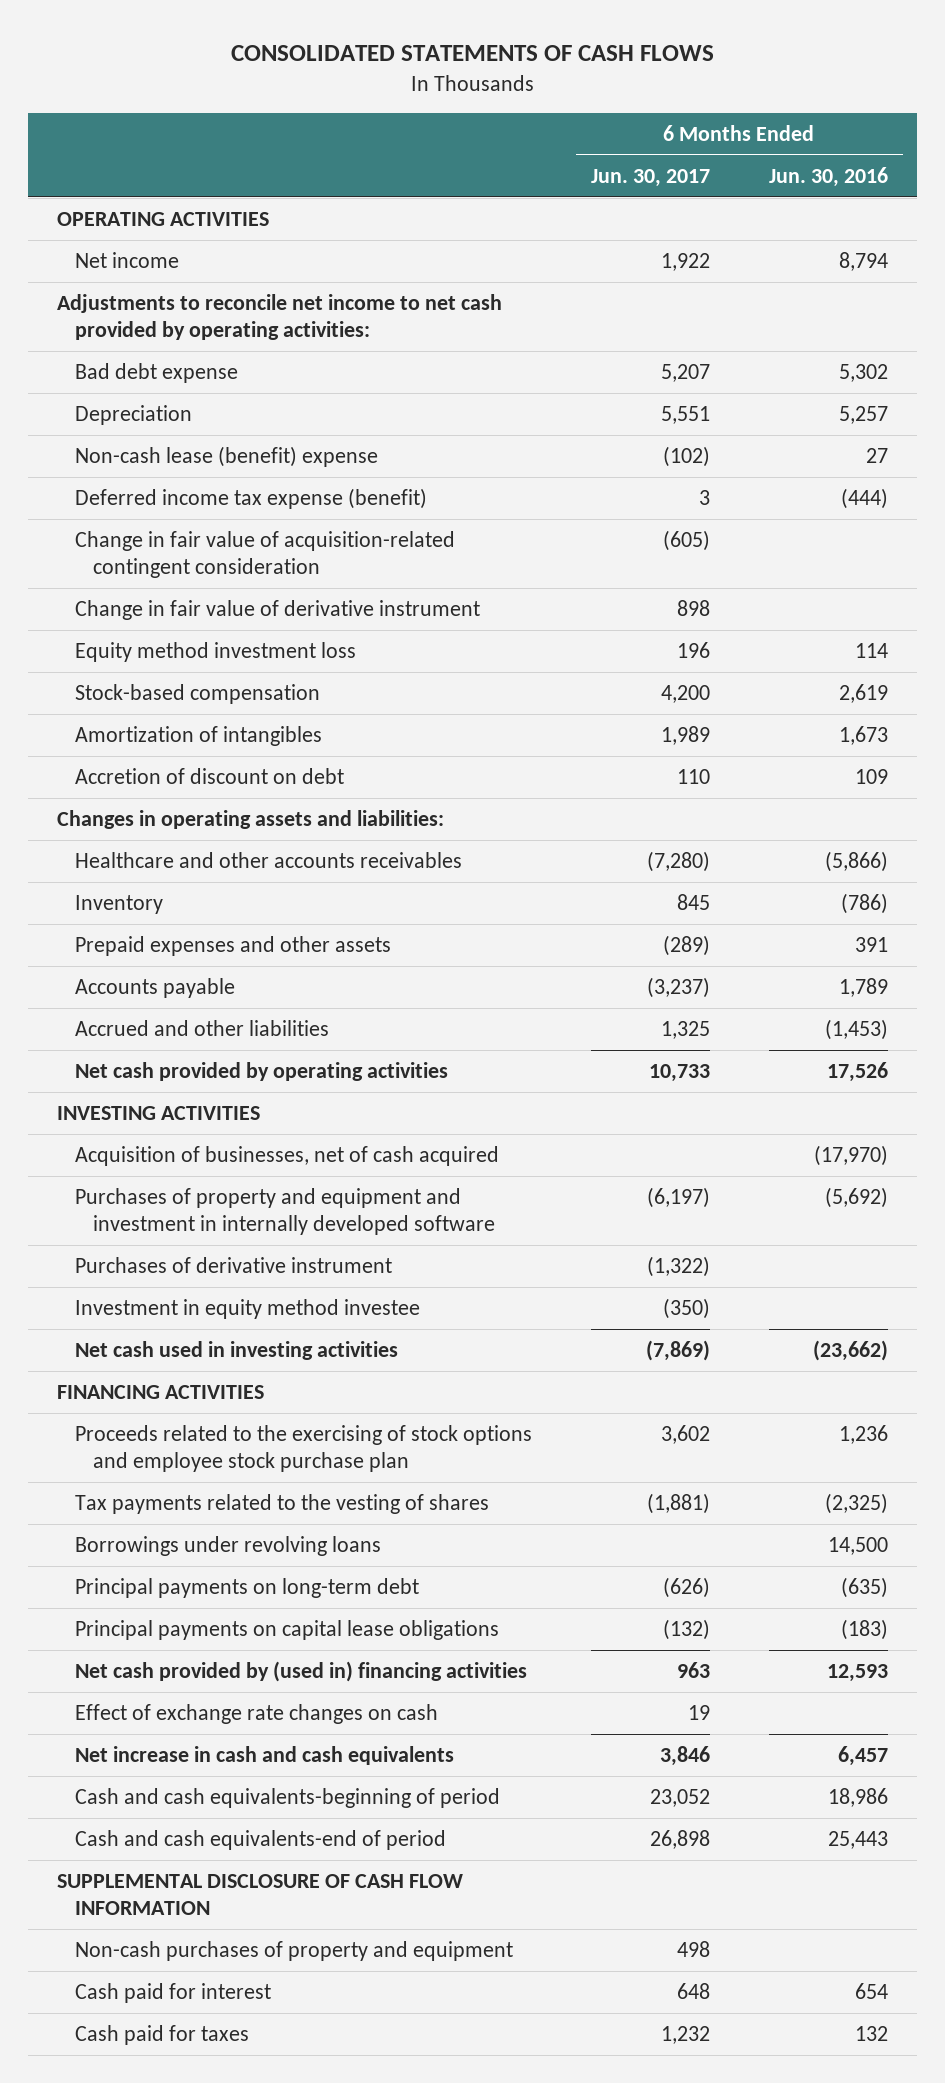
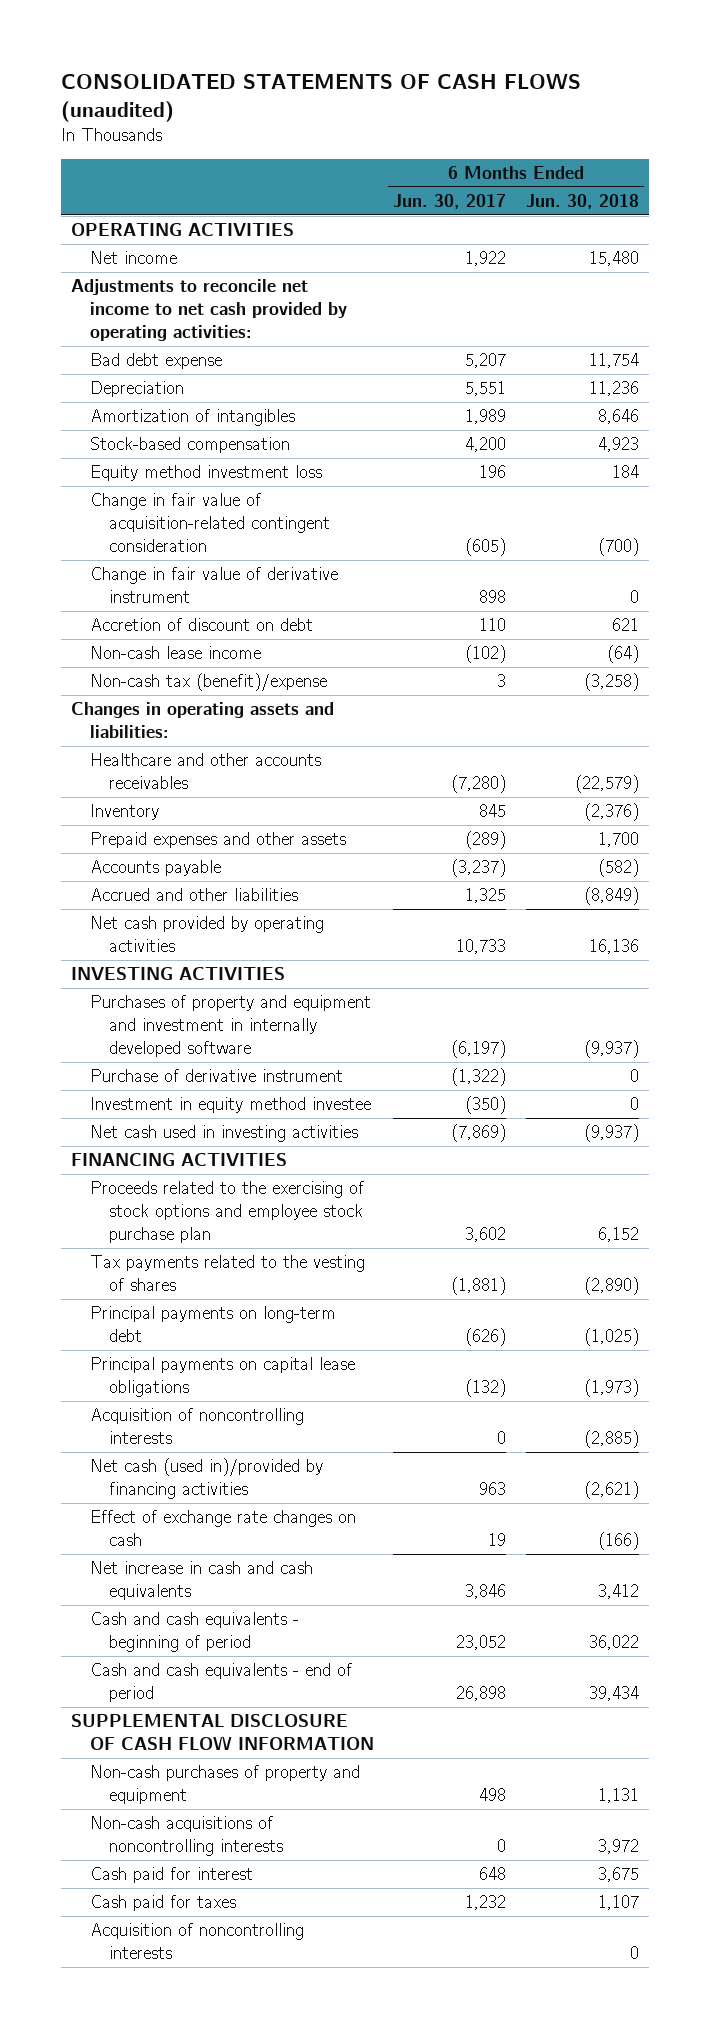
[230,45,714,62] CONSOLIDATED STATEMENTS OF CASH FLOWS -> [60,73,581,122] CONSOLIDATED STATEMENTS OF CASH FLOWS (unaudited)
[768,166,888,187] Jun. 30, 2016 -> none
none -> [526,193,640,209] Jun. 30, 2018
[74,446,378,468] Non-cash lease (benefit) expense -> none
[74,488,427,510] Deferred income tax expense (benefit) -> none
[74,726,322,747] Amortization of intangibles -> [89,409,295,427] Amortization of intangibles
[74,684,320,705] Stock-based compensation -> [89,437,290,454] Stock-based compensation
[74,642,356,663] Equity method investment loss -> [89,465,322,482] Equity method investment loss
none -> [89,646,261,660] Non-cash lease income
none -> [89,673,327,692] Non-cash tax (benefit)/expense
[74,1146,499,1167] Acquisition of businesses, net of cash acquired -> none
[74,1257,392,1274] Purchases of derivative instrument -> [89,1069,343,1083] Purchase of derivative instrument
[74,1536,381,1557] Borrowings under revolving loans -> none
none -> [89,1408,304,1445] Acquisition of noncontrolling interests
[74,1661,527,1683] Net cash provided by (used in) financing activities -> [89,1458,323,1500] Net cash (used in)/provided by financing activities
[74,1788,500,1809] Cash and cash equivalents-beginning of period -> [89,1612,299,1653] Cash and cash equivalents - beginning of period
[74,1830,446,1851] Cash and cash equivalents-end of period -> [89,1663,352,1703] Cash and cash equivalents - end of period
none -> [89,1816,283,1857] Non-cash acquisitions of noncontrolling interests
none -> [89,1923,304,1960] Acquisition of noncontrolling interests

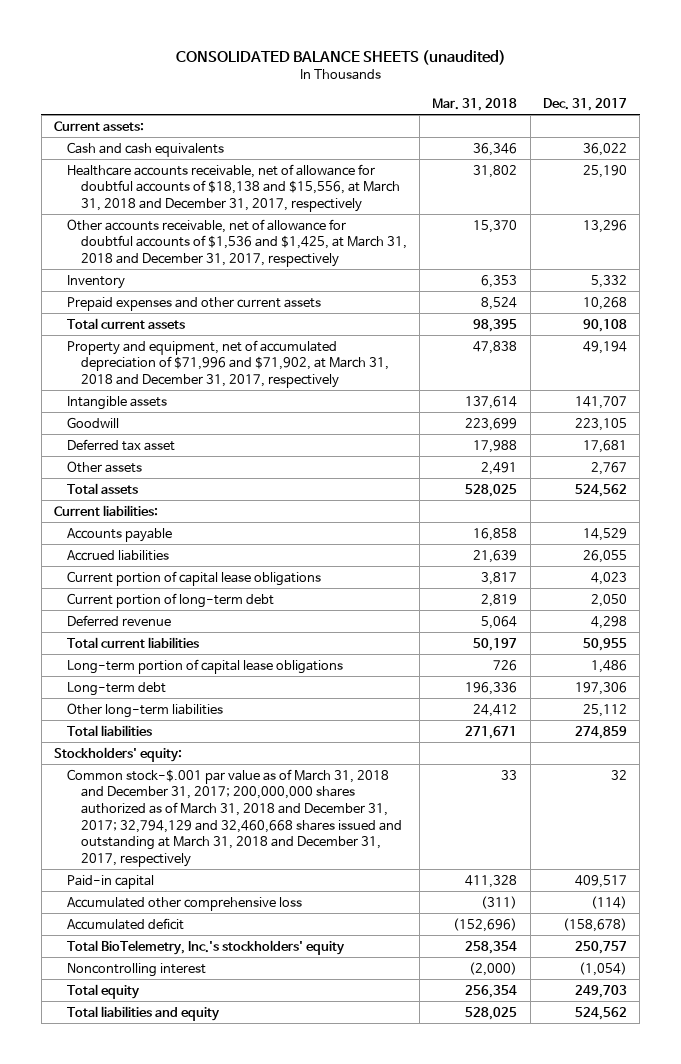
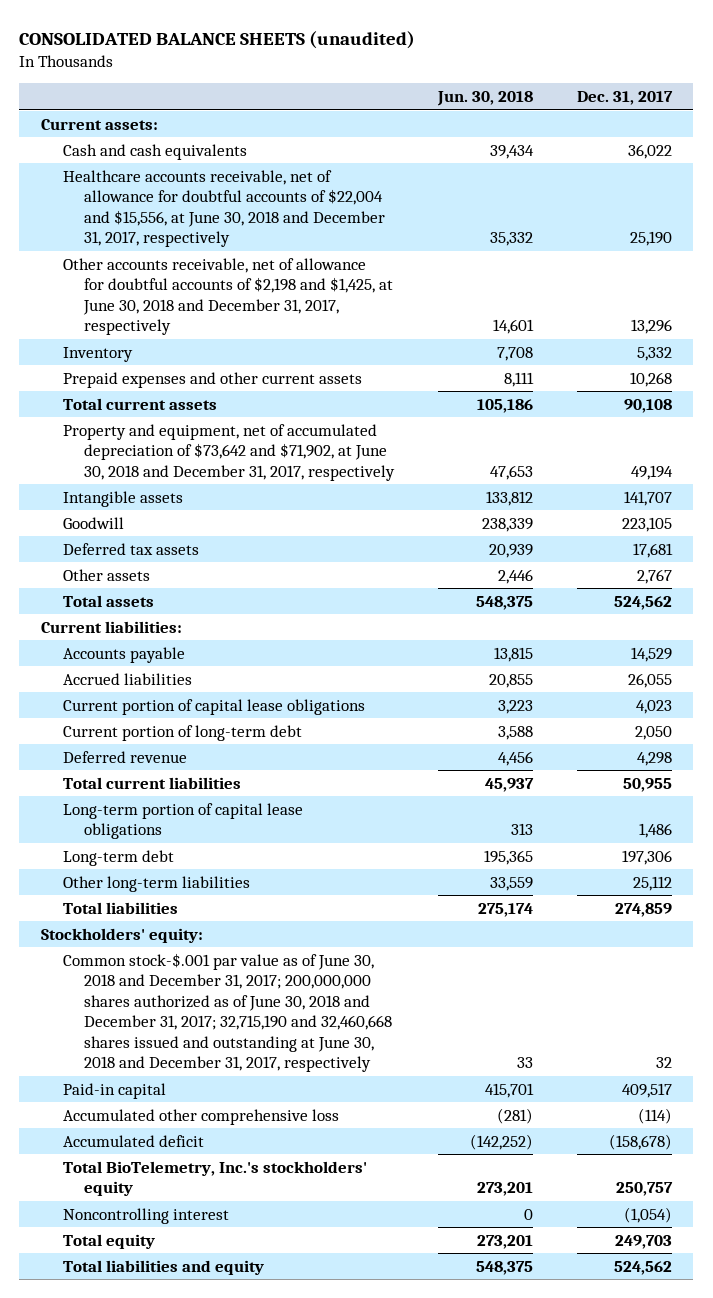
[432,97,518,111] Mar. 31, 2018 -> none
none -> [437,91,534,107] Jun. 30, 2018
[67,163,400,212] Healthcare accounts receivable, net of allowance for doubtful accounts of $18,138 and $15,556, at March 31, 2018 and December 31, 2017, respectively -> [62,169,386,248] Healthcare accounts receivable, net of allowance for doubtful accounts of $22,004 and $15,556, at June 30, 2018 and December 31, 2017, respectively
[67,218,407,267] Other accounts receivable, net of allowance for doubtful accounts of $1,536 and $1,425, at March 31, 2018 and December 31, 2017, respectively -> [62,257,394,336] Other accounts receivable, net of allowance for doubtful accounts of $2,198 and $1,425, at June 30, 2018 and December 31, 2017, respectively
[67,339,389,388] Property and equipment, net of accumulated depreciation of $71,996 and $71,902, at March 31, 2018 and December 31, 2017, respectively -> [62,423,396,481] Property and equipment, net of accumulated depreciation of $73,642 and $71,902, at June 30, 2018 and December 31, 2017, respectively
[67,438,176,451] Deferred tax asset -> [62,542,199,555] Deferred tax assets
[67,768,402,867] Common stock-$.001 par value as of March 31, 2018 and December 31, 2017; 200,000,000 shares authorized as of March 31, 2018 and December 31, 2017; 32,794,129 and 32,460,668 shares issued and outstanding at March 31, 2018 and December 31, 2017, respectively -> [62,952,393,1073] Common stock-$.001 par value as of June 30, 2018 and December 31, 2017; 200,000,000 shares authorized as of June 30, 2018 and December 31, 2017; 32,715,190 and 32,460,668 shares issued and outstanding at June 30, 2018 and December 31, 2017, respectively

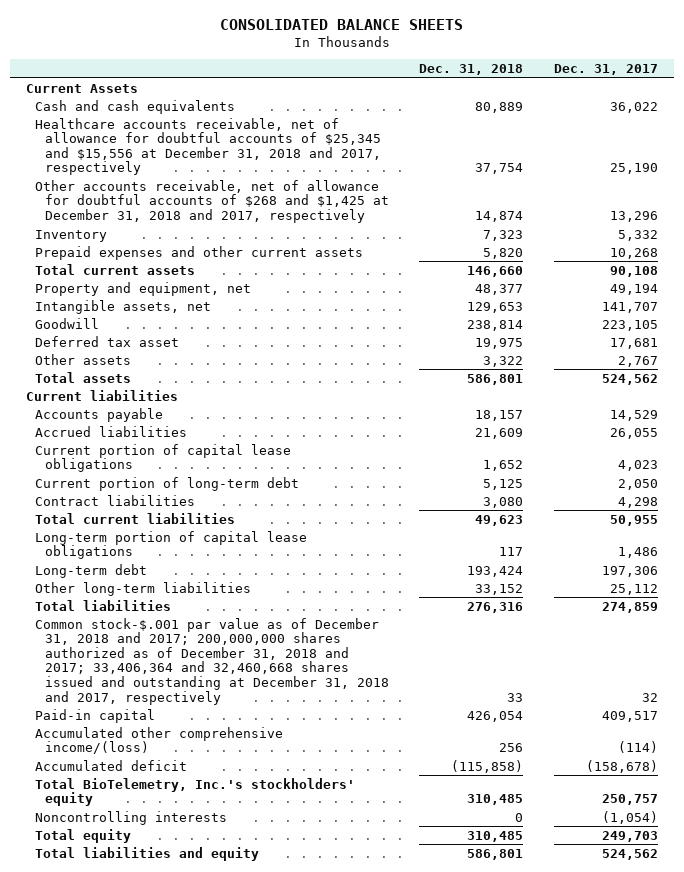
[19,30,416,49] CONSOLIDATED BALANCE SHEETS (unaudited) -> [219,18,463,30] CONSOLIDATED BALANCE SHEETS
[437,91,534,107] Jun. 30, 2018 -> none
none -> [419,64,524,76] Dec. 31, 2018
[40,118,158,130] Current assets: -> [25,83,138,93] Current Assets
[62,169,386,248] Healthcare accounts receivable, net of allowance for doubtful accounts of $22,004 and $15,556, at June 30, 2018 and December 31, 2017, respectively -> [35,117,381,176] Healthcare accounts receivable, net of allowance for doubtful accounts of $25,345 and $15,556 at December 31, 2018 and 2017, respectively
[62,257,394,336] Other accounts receivable, net of allowance for doubtful accounts of $2,198 and $1,425, at June 30, 2018 and December 31, 2017, respectively -> [35,179,389,223] Other accounts receivable, net of allowance for doubtful accounts of $268 and $1,425 at December 31, 2018 and 2017, respectively
[62,423,396,481] Property and equipment, net of accumulated depreciation of $73,642 and $71,902, at June 30, 2018 and December 31, 2017, respectively -> [35,281,252,296] Property and equipment, net
[62,490,183,507] Intangible assets -> [35,299,212,314] Intangible assets, net
[62,542,199,555] Deferred tax assets -> [35,335,180,347] Deferred tax asset
[40,620,182,633] Current liabilities: -> [25,389,178,401] Current liabilities
[62,750,187,763] Deferred revenue -> [35,494,196,506] Contract liabilities
[40,927,203,943] Stockholders' equity: -> none
[62,952,393,1073] Common stock-$.001 par value as of June 30, 2018 and December 31, 2017; 200,000,000 shares authorized as of June 30, 2018 and December 31, 2017; 32,715,190 and 32,460,668 shares issued and outstanding at June 30, 2018 and December 31, 2017, respectively -> [35,617,389,705] Common stock-$.001 par value as of December 31, 2018 and 2017; 200,000,000 shares authorized as of December 31, 2018 and 2017; 33,406,364 and 32,460,668 shares issued and outstanding at December 31, 2018 and 2017, respectively
[62,1108,339,1125] Accumulated other comprehensive loss -> [35,726,284,755] Accumulated other comprehensive income/(loss)
[62,1207,229,1224] Noncontrolling interest -> [35,810,228,825] Noncontrolling interests

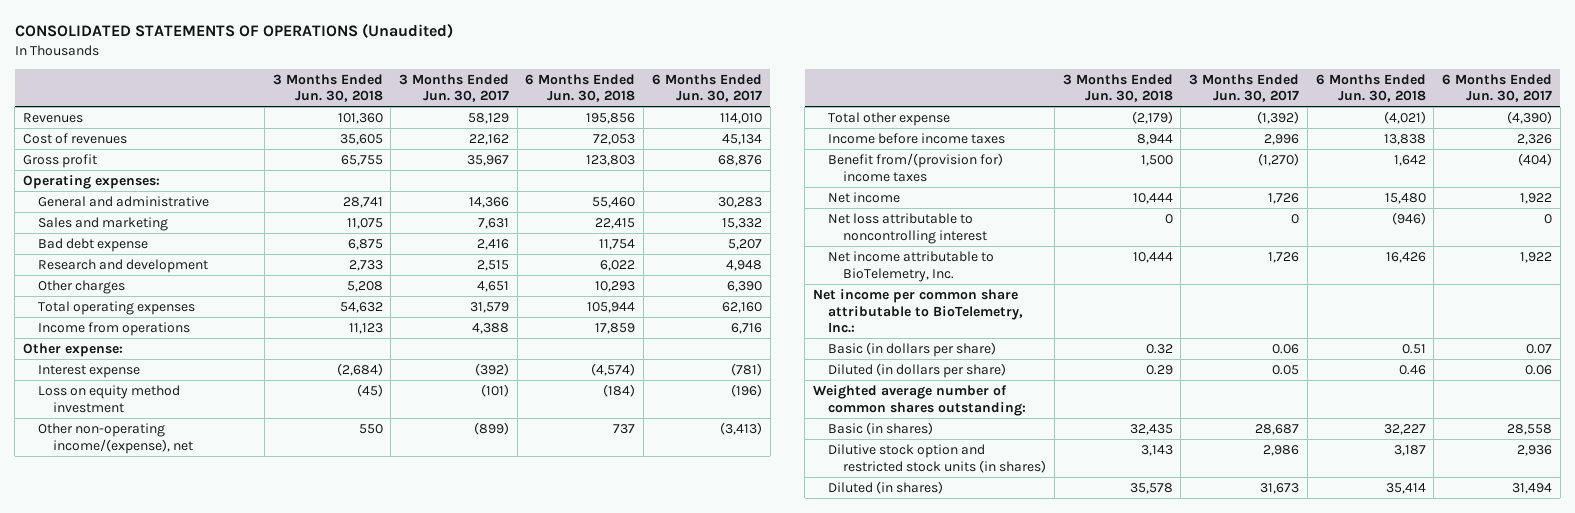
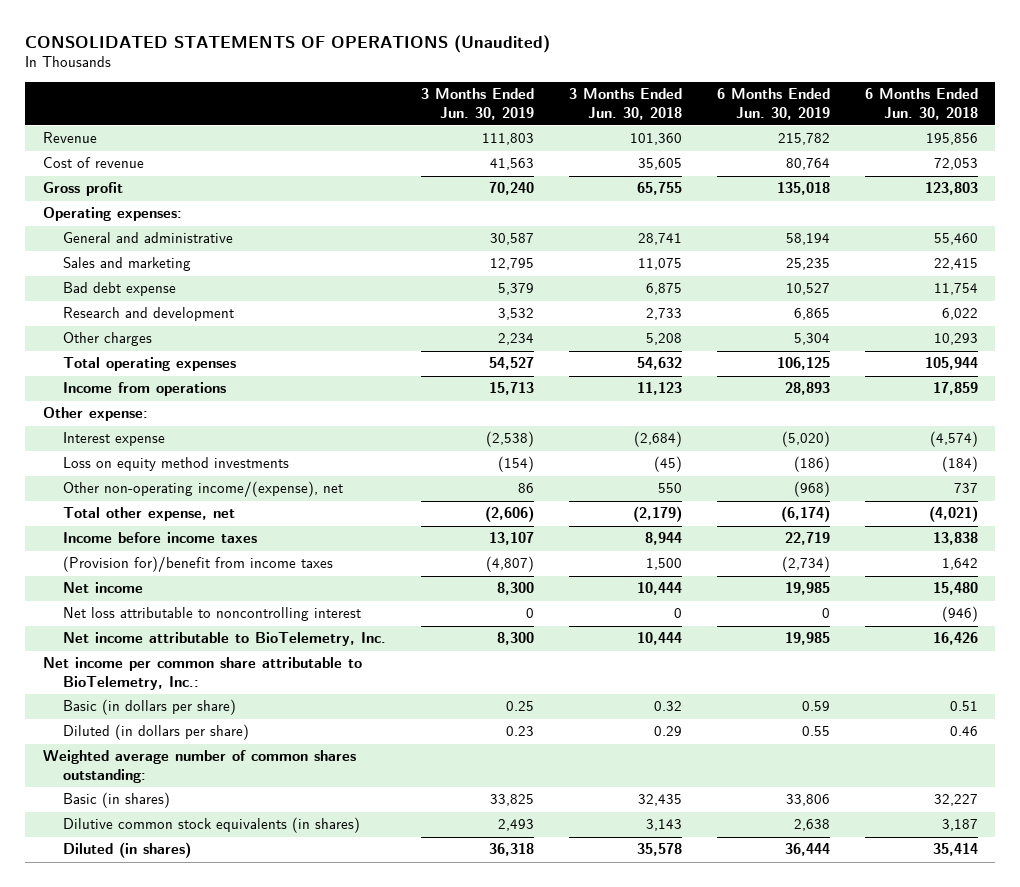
[399,73,510,103] 3 Months Ended Jun. 30, 2017 -> none
[651,73,762,103] 6 Months Ended Jun. 30, 2017 -> none
none -> [420,88,534,120] 3 Months Ended Jun. 30, 2019
none -> [716,88,830,120] 6 Months Ended Jun. 30, 2019
[22,112,83,123] Revenues -> [42,132,97,144] Revenue
[22,132,127,144] Cost of revenues -> [42,157,144,169] Cost of revenue
[37,384,180,413] Loss on equity method investment -> [62,457,289,472] Loss on equity method investments
[828,111,951,126] Total other expense -> [62,507,235,522] Total other expense, net
[828,152,1004,182] Benefit from/(provision for) income taxes -> [62,556,333,573] (Provision for)/benefit from income taxes
[828,443,1047,473] Dilutive stock option and restricted stock units (in shares) -> [62,817,360,834] Dilutive common stock equivalents (in shares)

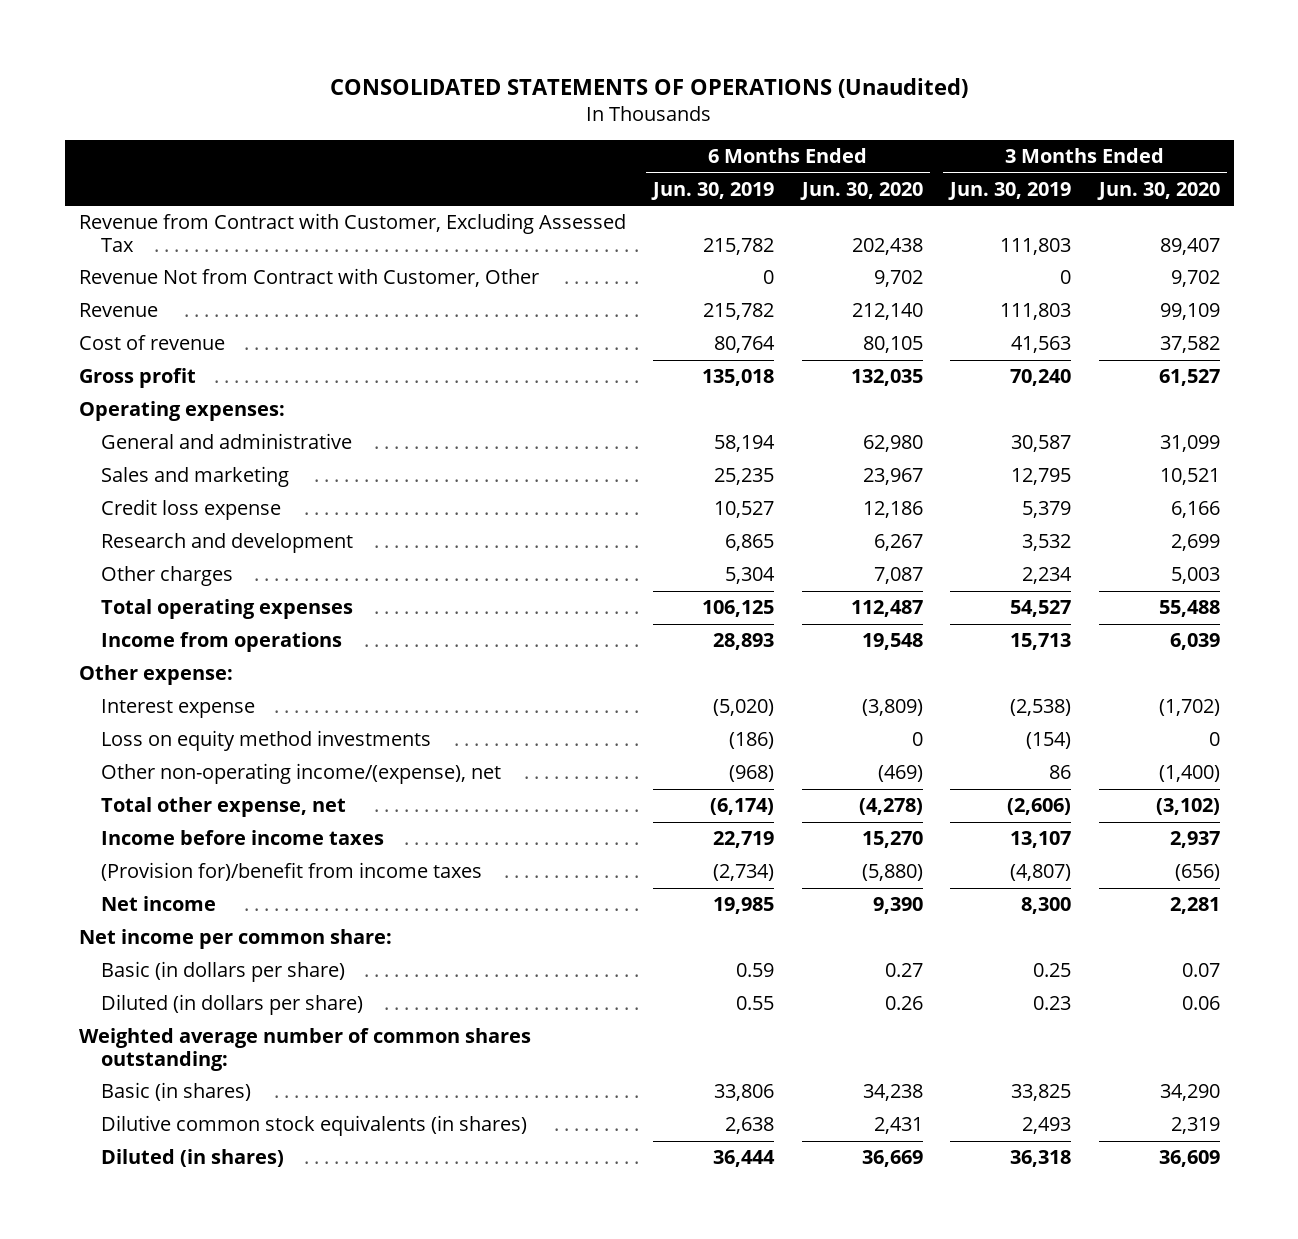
[568,88,682,120] 3 Months Ended Jun. 30, 2018 -> none
[864,88,978,120] 6 Months Ended Jun. 30, 2018 -> none
none -> [799,181,923,200] Jun. 30, 2020
none -> [1096,181,1220,200] Jun. 30, 2020
none -> [78,213,626,252] Revenue from Contract with Customer, Excluding Assessed Tax
none -> [78,268,539,288] Revenue Not from Contract with Customer, Other
[62,282,176,297] Bad debt expense -> [101,499,282,521] Credit loss expense
[62,607,361,622] Net loss attributable to noncontrolling interest -> none
[62,632,386,647] Net income attributable to BioTelemetry, Inc. -> none
[42,657,362,690] Net income per common share attributable to BioTelemetry, Inc.: -> [78,929,392,950] Net income per common share:

